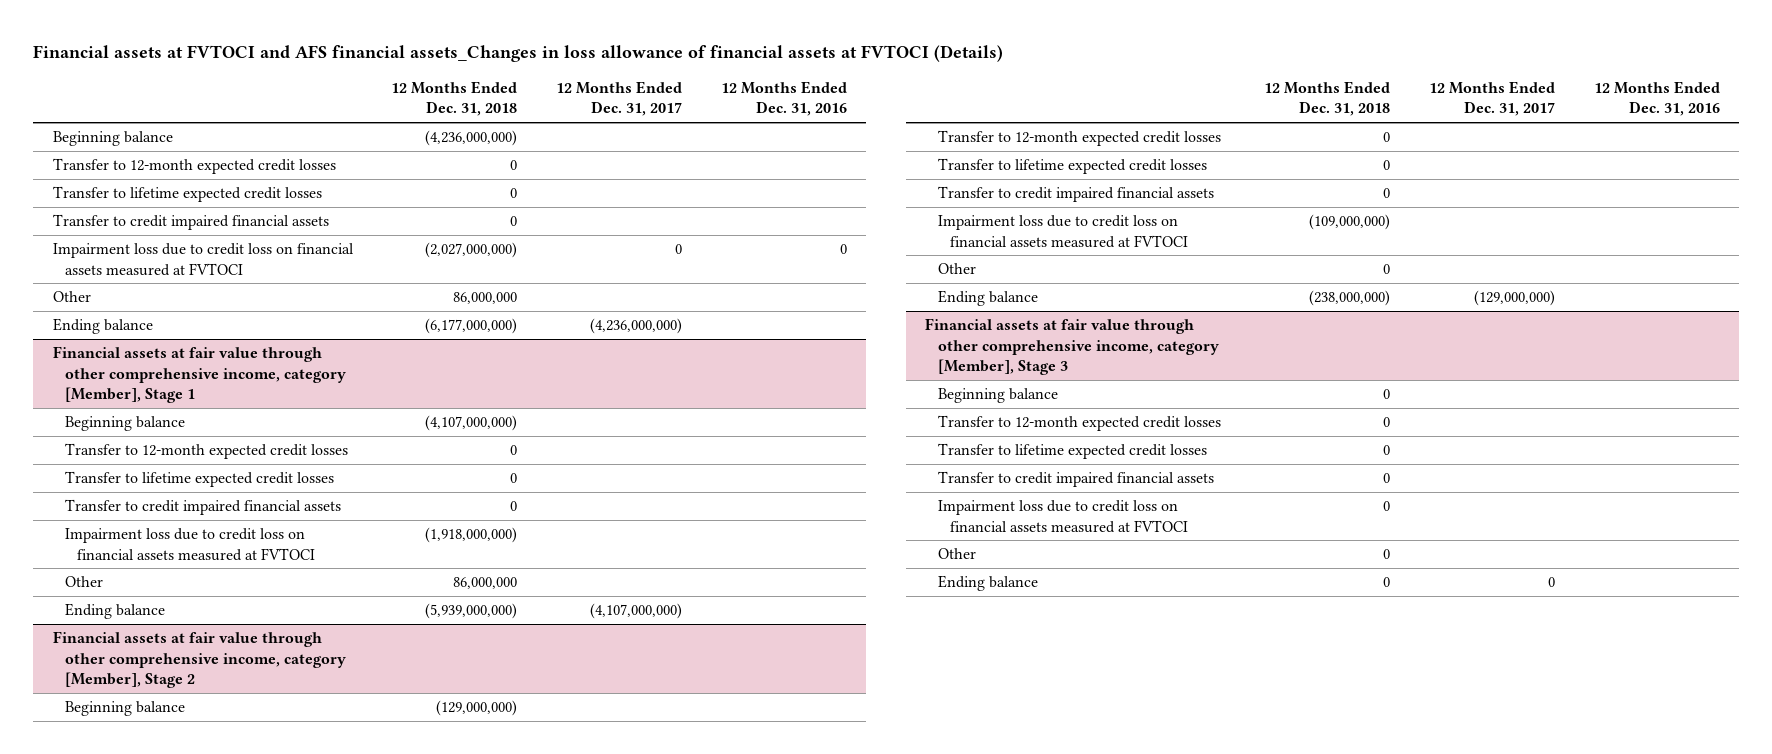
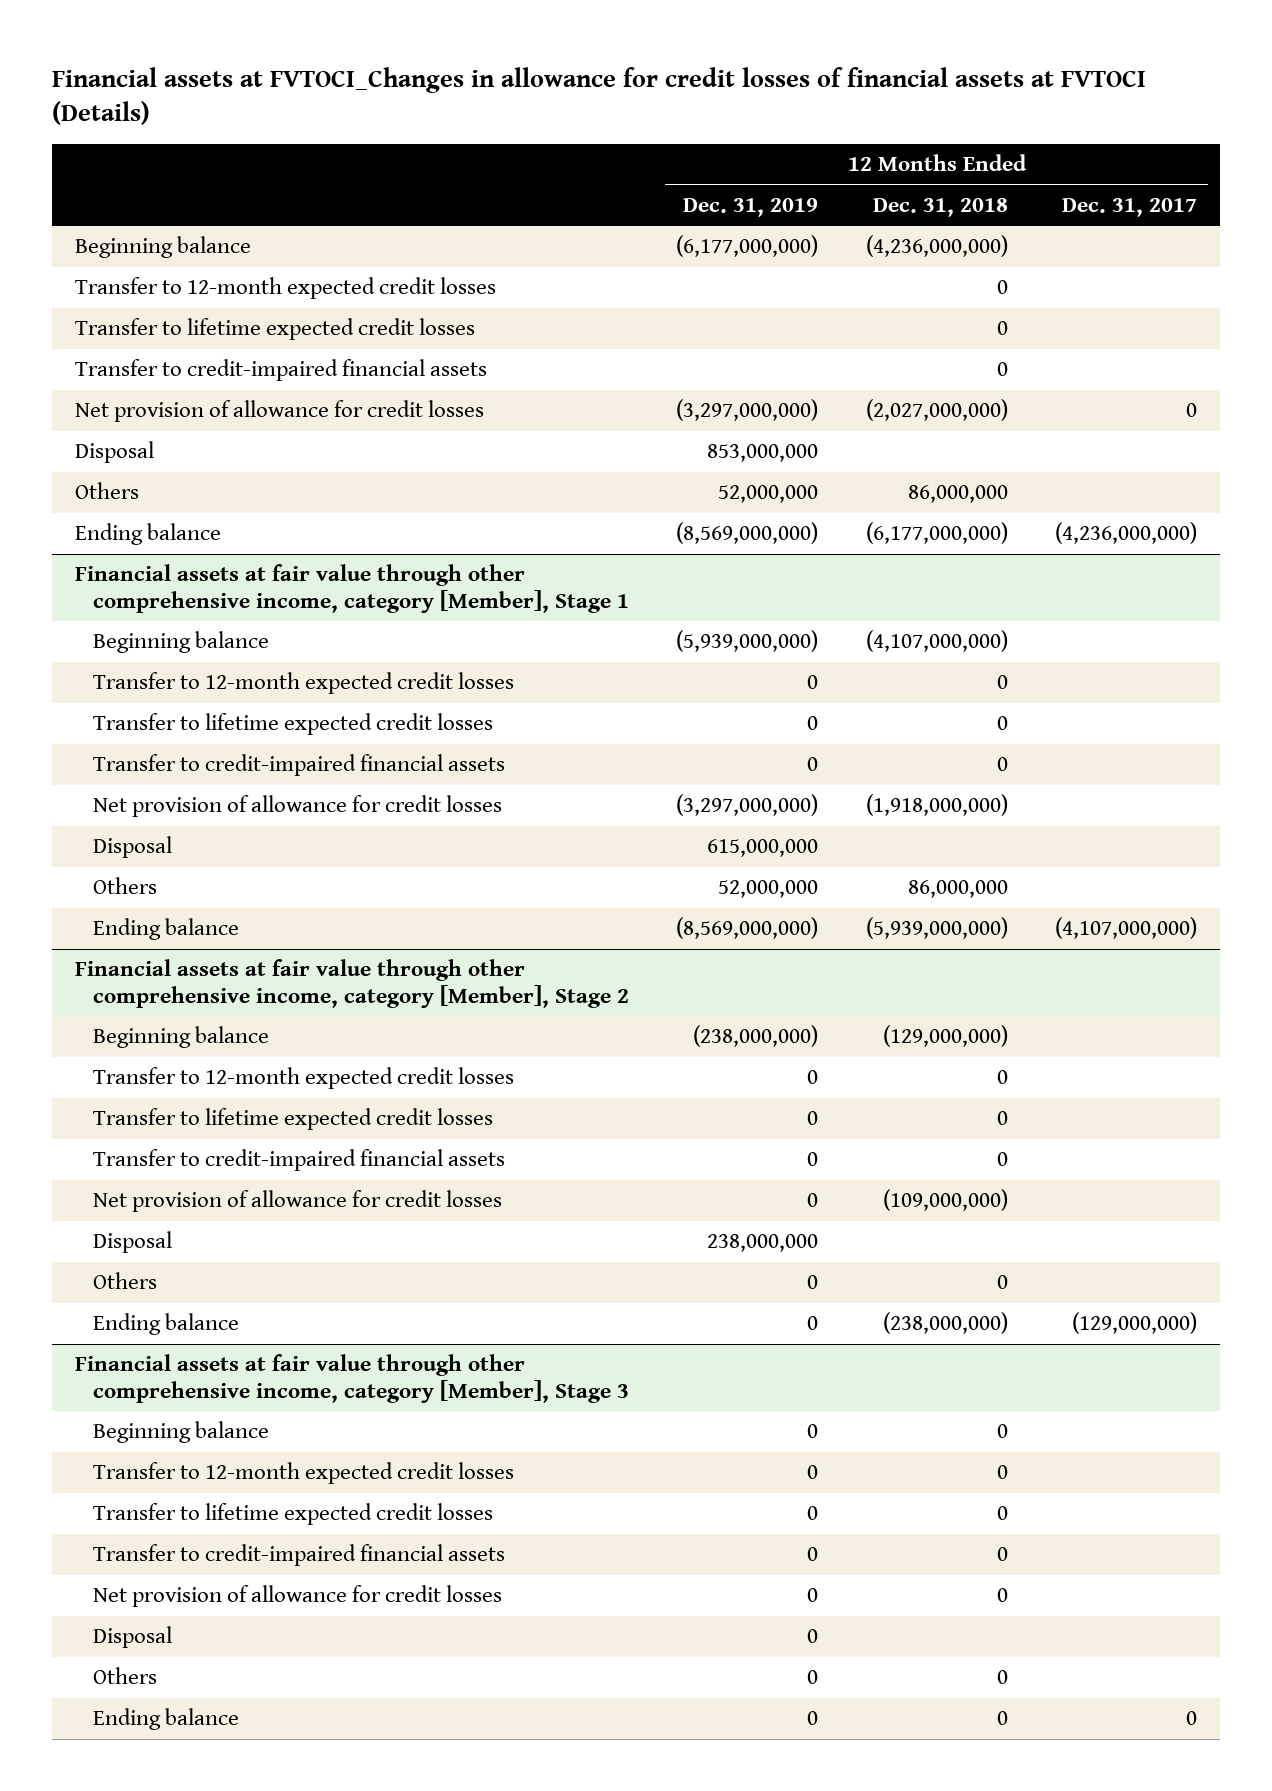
[33,44,1004,62] Financial assets at FVTOCI and AFS financial assets_Changes in loss allowance of financial assets at FVTOCI (Details) -> [51,66,1146,126] Financial assets at FVTOCI_Changes in allowance for credit losses of financial assets at FVTOCI (Details)
[720,80,847,117] 12 Months Ended Dec. 31, 2016 -> none
none -> [683,197,819,217] Dec. 31, 2019
[52,214,329,231] Transfer to credit impaired financial assets -> [75,359,488,382] Transfer to credit-impaired financial assets
[52,243,354,276] Impairment loss due to credit loss on financial assets measured at FVTOCI -> [75,400,485,423] Net provision of allowance for credit losses
none -> [75,441,155,464] Disposal
[52,291,91,303] Other -> [75,482,140,500] Others
[64,499,341,516] Transfer to credit impaired financial assets -> [93,754,506,777] Transfer to credit-impaired financial assets
[64,528,316,561] Impairment loss due to credit loss on financial assets measured at FVTOCI -> [93,795,503,818] Net provision of allowance for credit losses
none -> [93,836,173,859] Disposal
[64,576,103,588] Other -> [93,877,158,895] Others
[937,186,1214,203] Transfer to credit impaired financial assets -> [93,1149,506,1172] Transfer to credit-impaired financial assets
[937,215,1188,248] Impairment loss due to credit loss on financial assets measured at FVTOCI -> [93,1190,503,1213] Net provision of allowance for credit losses
none -> [93,1231,173,1254] Disposal
[937,263,976,275] Other -> [93,1272,158,1290] Others
[937,471,1214,488] Transfer to credit impaired financial assets -> [93,1544,506,1567] Transfer to credit-impaired financial assets
[937,500,1188,533] Impairment loss due to credit loss on financial assets measured at FVTOCI -> [93,1585,503,1608] Net provision of allowance for credit losses
none -> [93,1626,173,1649] Disposal
[937,548,976,560] Other -> [93,1667,158,1685] Others

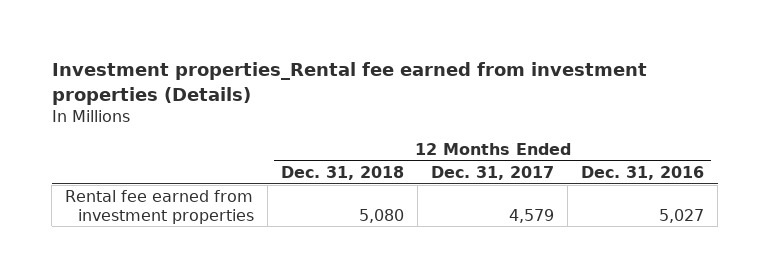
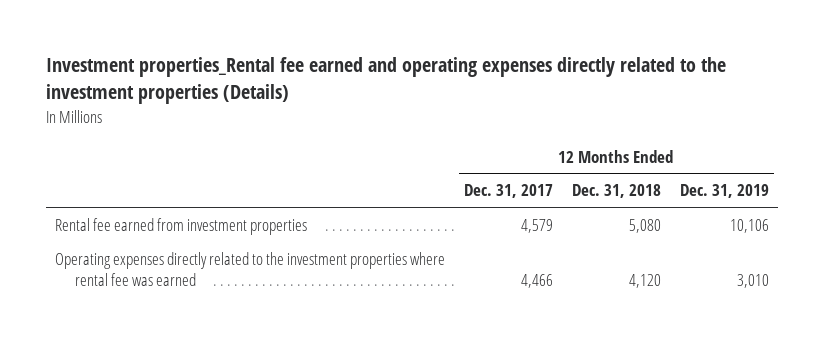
[51,62,647,105] Investment properties_Rental fee earned from investment properties (Details) -> [45,57,726,105] Investment properties_Rental fee earned and operating expenses directly related to the investment properties (Details)
[581,165,705,180] Dec. 31, 2016 -> none
none -> [679,184,769,199] Dec. 31, 2019
none -> [55,251,446,286] Operating expenses directly related to the investment properties where rental fee was earned

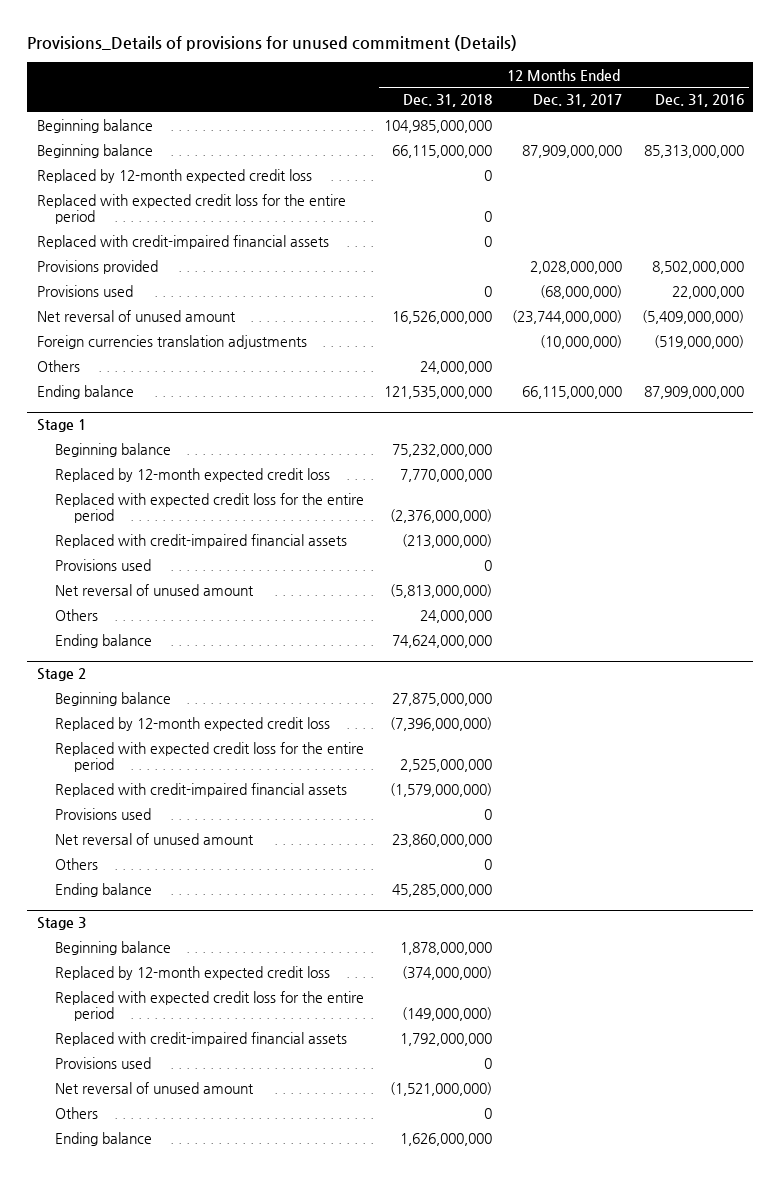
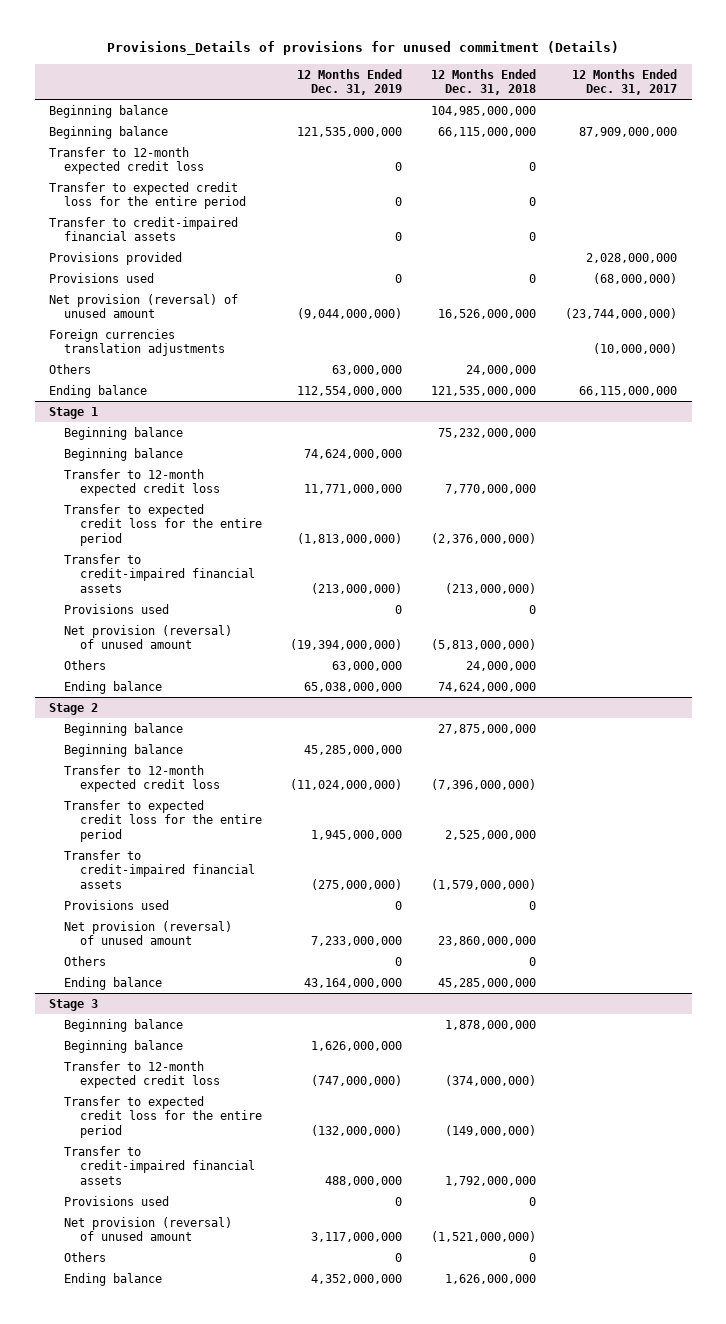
[654,94,744,108] Dec. 31, 2016 -> none
none -> [297,68,403,95] 12 Months Ended Dec. 31, 2019
[36,169,312,184] Replaced by 12-month expected credit loss -> [48,146,205,175] Transfer to 12-month expected credit loss
[36,194,346,225] Replaced with expected credit loss for the entire period -> [48,181,247,210] Transfer to expected credit loss for the entire period
[36,235,329,250] Replaced with credit-impaired financial assets -> [48,216,238,242] Transfer to credit-impaired financial assets
[36,310,236,323] Net reversal of unused amount -> [48,293,238,319] Net provision (reversal) of unused amount
none -> [64,447,184,461] Beginning balance
[55,468,331,483] Replaced by 12-month expected credit loss -> [64,468,220,497] Transfer to 12-month expected credit loss
[55,493,365,524] Replaced with expected credit loss for the entire period -> [64,503,262,546] Transfer to expected credit loss for the entire period
[55,534,348,549] Replaced with credit-impaired financial assets -> [64,553,255,593] Transfer to credit-impaired financial assets
[55,584,255,597] Net reversal of unused amount -> [64,624,233,650] Net provision (reversal) of unused amount
none -> [64,743,184,757] Beginning balance
[55,717,331,732] Replaced by 12-month expected credit loss -> [64,764,220,793] Transfer to 12-month expected credit loss
[55,742,365,773] Replaced with expected credit loss for the entire period -> [64,799,262,842] Transfer to expected credit loss for the entire period
[55,783,348,798] Replaced with credit-impaired financial assets -> [64,849,255,889] Transfer to credit-impaired financial assets
[55,833,255,846] Net reversal of unused amount -> [64,920,233,946] Net provision (reversal) of unused amount
none -> [64,1039,184,1053] Beginning balance
[55,966,331,981] Replaced by 12-month expected credit loss -> [64,1060,220,1089] Transfer to 12-month expected credit loss
[55,991,365,1022] Replaced with expected credit loss for the entire period -> [64,1095,262,1138] Transfer to expected credit loss for the entire period
[55,1032,348,1047] Replaced with credit-impaired financial assets -> [64,1145,255,1185] Transfer to credit-impaired financial assets
[55,1082,255,1095] Net reversal of unused amount -> [64,1216,233,1242] Net provision (reversal) of unused amount

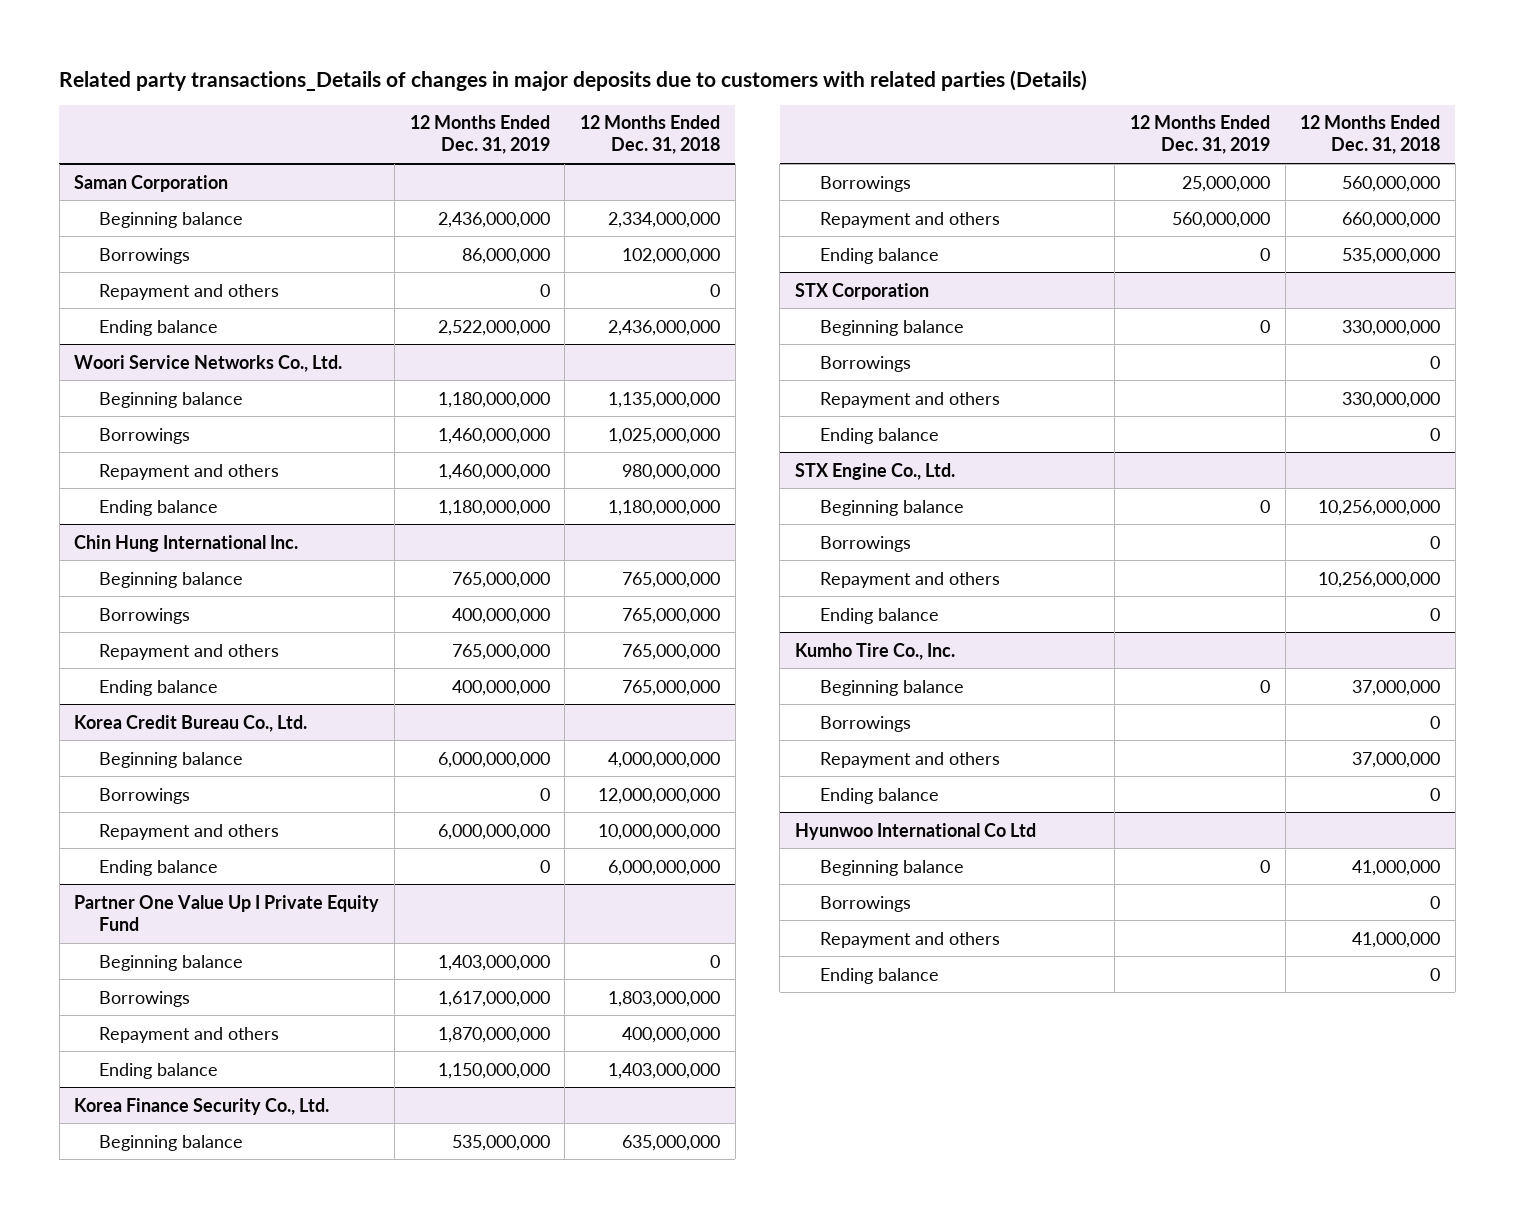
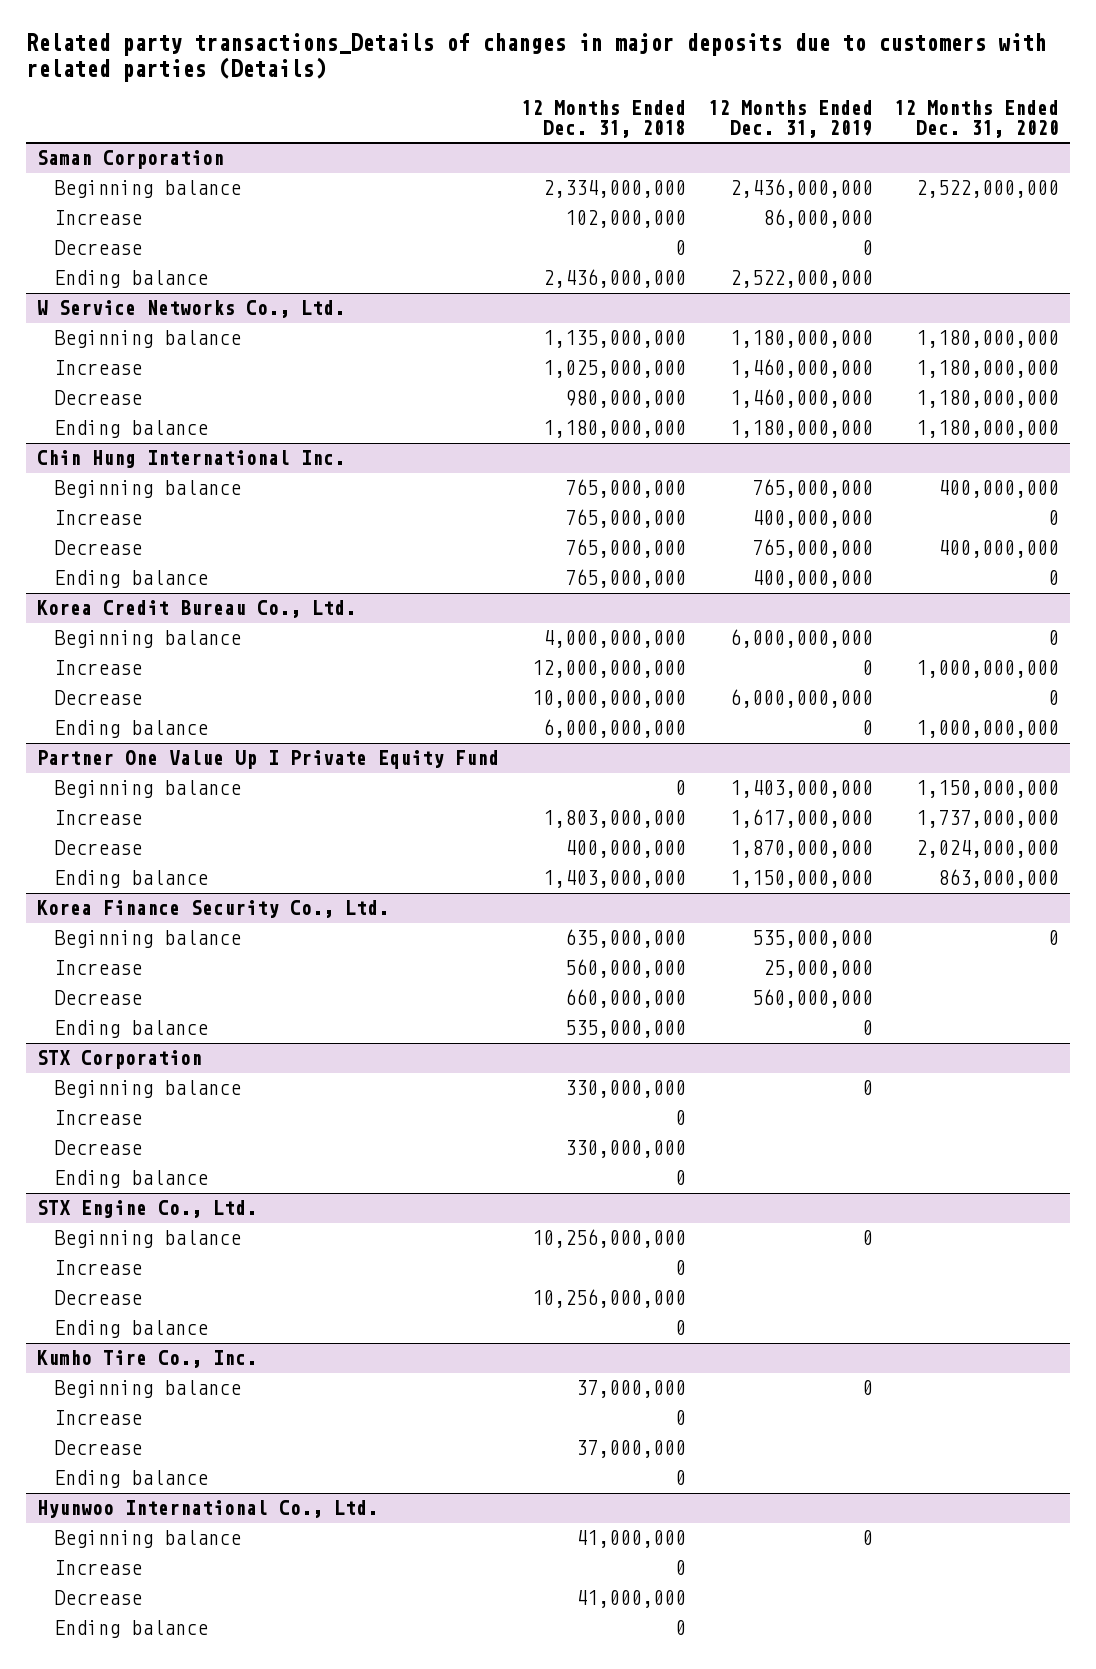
none -> [894,100,1060,138] 12 Months Ended Dec. 31, 2020
[99,247,191,264] Borrowings -> [54,210,143,226] Increase
[99,283,280,300] Repayment and others -> [54,240,143,256] Decrease
[74,354,343,372] Woori Service Networks Co., Ltd. -> [37,300,346,319] W Service Networks Co., Ltd.
[99,427,191,444] Borrowings -> [54,360,143,376] Increase
[99,463,280,480] Repayment and others -> [54,390,143,406] Decrease
[99,607,191,624] Borrowings -> [54,510,143,526] Increase
[99,643,280,660] Repayment and others -> [54,540,143,556] Decrease
[99,787,191,804] Borrowings -> [54,660,143,676] Increase
[99,823,280,840] Repayment and others -> [54,690,143,706] Decrease
[99,990,191,1007] Borrowings -> [54,810,143,826] Increase
[99,1026,280,1043] Repayment and others -> [54,840,143,856] Decrease
[819,175,911,192] Borrowings -> [54,960,143,976] Increase
[819,211,1000,228] Repayment and others -> [54,990,143,1006] Decrease
[819,355,911,372] Borrowings -> [54,1110,143,1126] Increase
[819,391,1000,408] Repayment and others -> [54,1140,143,1156] Decrease
[819,535,911,552] Borrowings -> [54,1260,143,1276] Increase
[819,571,1000,588] Repayment and others -> [54,1290,143,1306] Decrease
[819,715,911,732] Borrowings -> [54,1410,143,1426] Increase
[819,751,1000,768] Repayment and others -> [54,1440,143,1456] Decrease
[794,822,1036,840] Hyunwoo International Co Ltd -> [37,1500,379,1519] Hyunwoo International Co., Ltd.
[819,895,911,912] Borrowings -> [54,1560,143,1576] Increase
[819,931,1000,948] Repayment and others -> [54,1590,143,1606] Decrease

